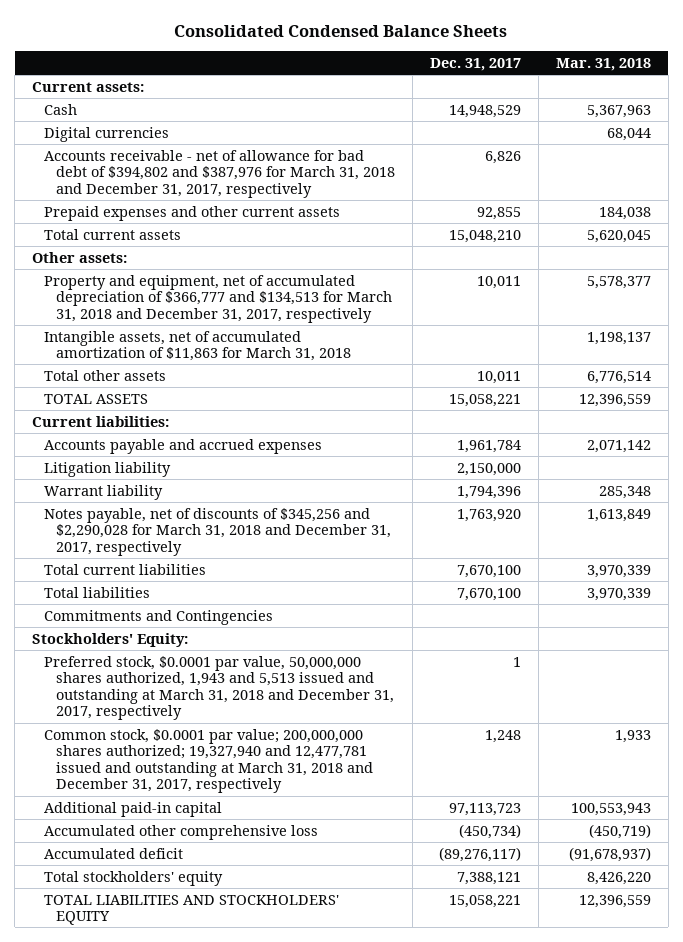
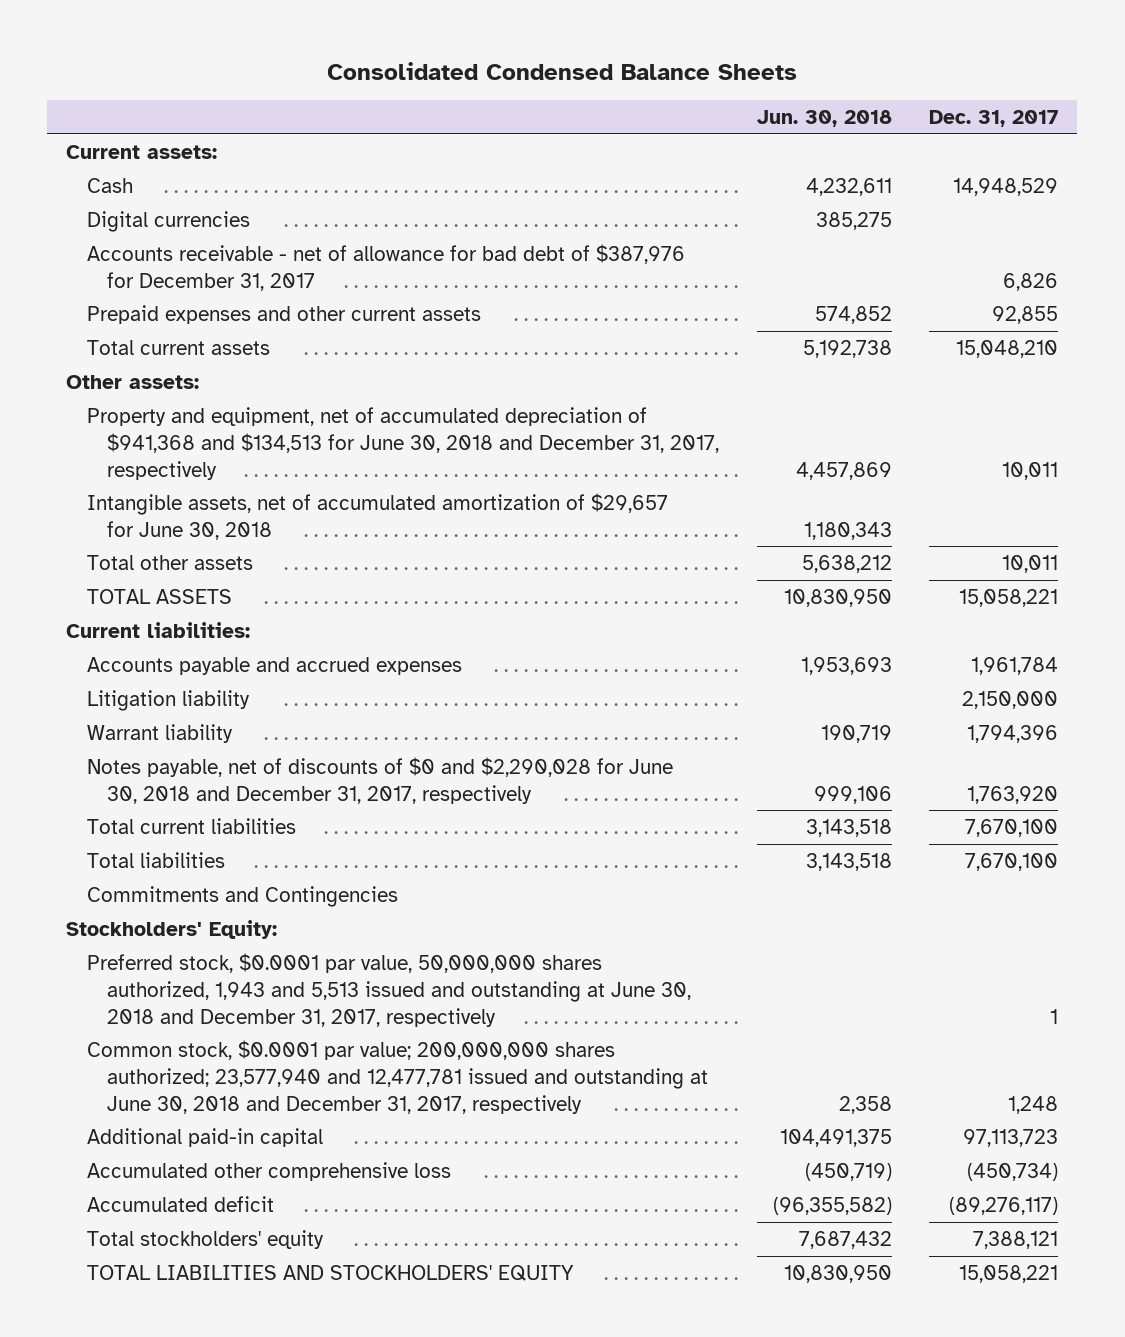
[555,57,651,71] Mar. 31, 2018 -> none
none -> [756,110,892,128] Jun. 30, 2018
[44,149,395,198] Accounts receivable - net of allowance for bad debt of $394,802 and $387,976 for March 31, 2018 and December 31, 2017, respectively -> [86,243,685,291] Accounts receivable - net of allowance for bad debt of $387,976 for December 31, 2017
[44,274,392,323] Property and equipment, net of accumulated depreciation of $366,777 and $134,513 for March 31, 2018 and December 31, 2017, respectively -> [86,406,720,480] Property and equipment, net of accumulated depreciation of $941,368 and $134,513 for June 30, 2018 and December 31, 2017, respectively
[44,330,351,362] Intangible assets, net of accumulated amortization of $11,863 for March 31, 2018 -> [86,492,668,540] Intangible assets, net of accumulated amortization of $29,657 for June 30, 2018
[44,507,391,556] Notes payable, net of discounts of $345,256 and $2,290,028 for March 31, 2018 and December 31, 2017, respectively -> [86,756,673,804] Notes payable, net of discounts of $0 and $2,290,028 for June 30, 2018 and December 31, 2017, respectively
[44,655,394,721] Preferred stock, $0.0001 par value, 50,000,000 shares authorized, 1,943 and 5,513 issued and outstanding at March 31, 2018 and December 31, 2017, respectively -> [86,952,692,1027] Preferred stock, $0.0001 par value, 50,000,000 shares authorized, 1,943 and 5,513 issued and outstanding at June 30, 2018 and December 31, 2017, respectively
[44,728,373,794] Common stock, $0.0001 par value; 200,000,000 shares authorized; 19,327,940 and 12,477,781 issued and outstanding at March 31, 2018 and December 31, 2017, respectively -> [86,1039,709,1114] Common stock, $0.0001 par value; 200,000,000 shares authorized; 23,577,940 and 12,477,781 issued and outstanding at June 30, 2018 and December 31, 2017, respectively

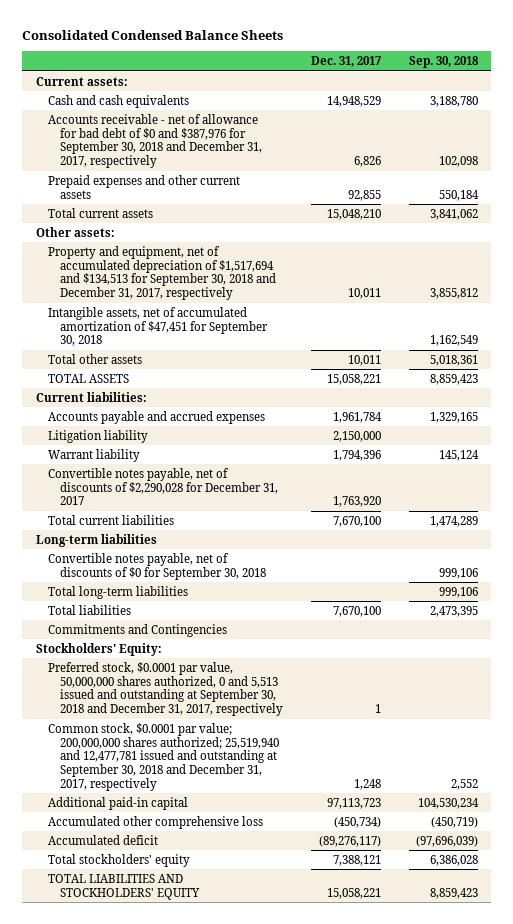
[756,110,892,128] Jun. 30, 2018 -> none
none -> [408,56,479,69] Sep. 30, 2018
[86,210,250,232] Digital currencies -> none
[86,177,133,193] Cash -> [48,94,190,108] Cash and cash equivalents
[86,243,685,291] Accounts receivable - net of allowance for bad debt of $387,976 for December 31, 2017 -> [48,113,263,168] Accounts receivable - net of allowance for bad debt of $0 and $387,976 for September 30, 2018 and December 31, 2017, respectively
[86,406,720,480] Property and equipment, net of accumulated depreciation of $941,368 and $134,513 for June 30, 2018 and December 31, 2017, respectively -> [48,245,277,300] Property and equipment, net of accumulated depreciation of $1,517,694 and $134,513 for September 30, 2018 and December 31, 2017, respectively
[86,492,668,540] Intangible assets, net of accumulated amortization of $29,657 for June 30, 2018 -> [48,306,269,347] Intangible assets, net of accumulated amortization of $47,451 for September 30, 2018
[86,756,673,804] Notes payable, net of discounts of $0 and $2,290,028 for June 30, 2018 and December 31, 2017, respectively -> [48,467,279,506] Convertible notes payable, net of discounts of $2,290,028 for December 31, 2017
none -> [35,533,157,547] Long-term liabilities
none -> [48,552,267,580] Convertible notes payable, net of discounts of $0 for September 30, 2018
none -> [48,585,189,599] Total long-term liabilities
[86,952,692,1027] Preferred stock, $0.0001 par value, 50,000,000 shares authorized, 1,943 and 5,513 issued and outstanding at June 30, 2018 and December 31, 2017, respectively -> [48,661,284,716] Preferred stock, $0.0001 par value, 50,000,000 shares authorized, 0 and 5,513 issued and outstanding at September 30, 2018 and December 31, 2017, respectively
[86,1039,709,1114] Common stock, $0.0001 par value; 200,000,000 shares authorized; 23,577,940 and 12,477,781 issued and outstanding at June 30, 2018 and December 31, 2017, respectively -> [48,722,280,791] Common stock, $0.0001 par value; 200,000,000 shares authorized; 25,519,940 and 12,477,781 issued and outstanding at September 30, 2018 and December 31, 2017, respectively

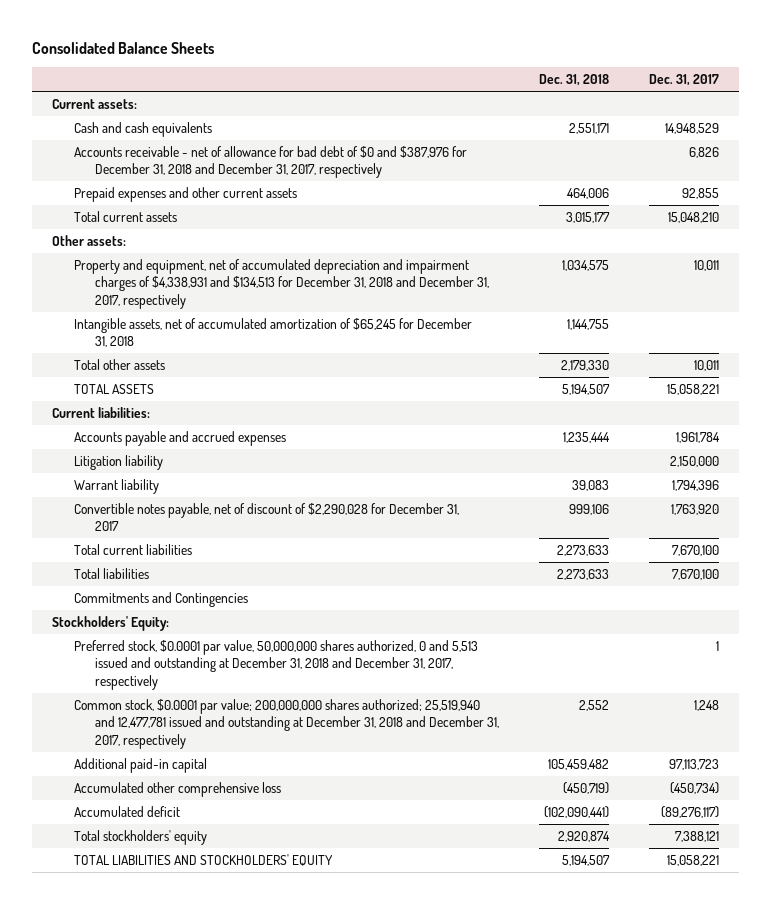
[22,29,284,40] Consolidated Condensed Balance Sheets -> [32,41,215,54] Consolidated Balance Sheets
[408,56,479,69] Sep. 30, 2018 -> none
none -> [539,74,610,87] Dec. 31, 2018
[48,113,263,168] Accounts receivable - net of allowance for bad debt of $0 and $387,976 for September 30, 2018 and December 31, 2017, respectively -> [73,145,467,179] Accounts receivable - net of allowance for bad debt of $0 and $387,976 for December 31, 2018 and December 31, 2017, respectively
[48,245,277,300] Property and equipment, net of accumulated depreciation of $1,517,694 and $134,513 for September 30, 2018 and December 31, 2017, respectively -> [73,258,490,309] Property and equipment, net of accumulated depreciation and impairment charges of $4,338,931 and $134,513 for December 31, 2018 and December 31, 2017, respectively
[48,306,269,347] Intangible assets, net of accumulated amortization of $47,451 for September 30, 2018 -> [73,317,472,348] Intangible assets, net of accumulated amortization of $65,245 for December 31, 2018
[48,467,279,506] Convertible notes payable, net of discounts of $2,290,028 for December 31, 2017 -> [73,502,459,532] Convertible notes payable, net of discount of $2,290,028 for December 31, 2017
[35,533,157,547] Long-term liabilities -> none
[48,552,267,580] Convertible notes payable, net of discounts of $0 for September 30, 2018 -> none
[48,585,189,599] Total long-term liabilities -> none
[48,661,284,716] Preferred stock, $0.0001 par value, 50,000,000 shares authorized, 0 and 5,513 issued and outstanding at September 30, 2018 and December 31, 2017, respectively -> [73,639,478,690] Preferred stock, $0.0001 par value, 50,000,000 shares authorized, 0 and 5,513 issued and outstanding at December 31, 2018 and December 31, 2017, respectively
[48,722,280,791] Common stock, $0.0001 par value; 200,000,000 shares authorized; 25,519,940 and 12,477,781 issued and outstanding at September 30, 2018 and December 31, 2017, respectively -> [73,698,500,749] Common stock, $0.0001 par value; 200,000,000 shares authorized; 25,519,940 and 12,477,781 issued and outstanding at December 31, 2018 and December 31, 2017, respectively

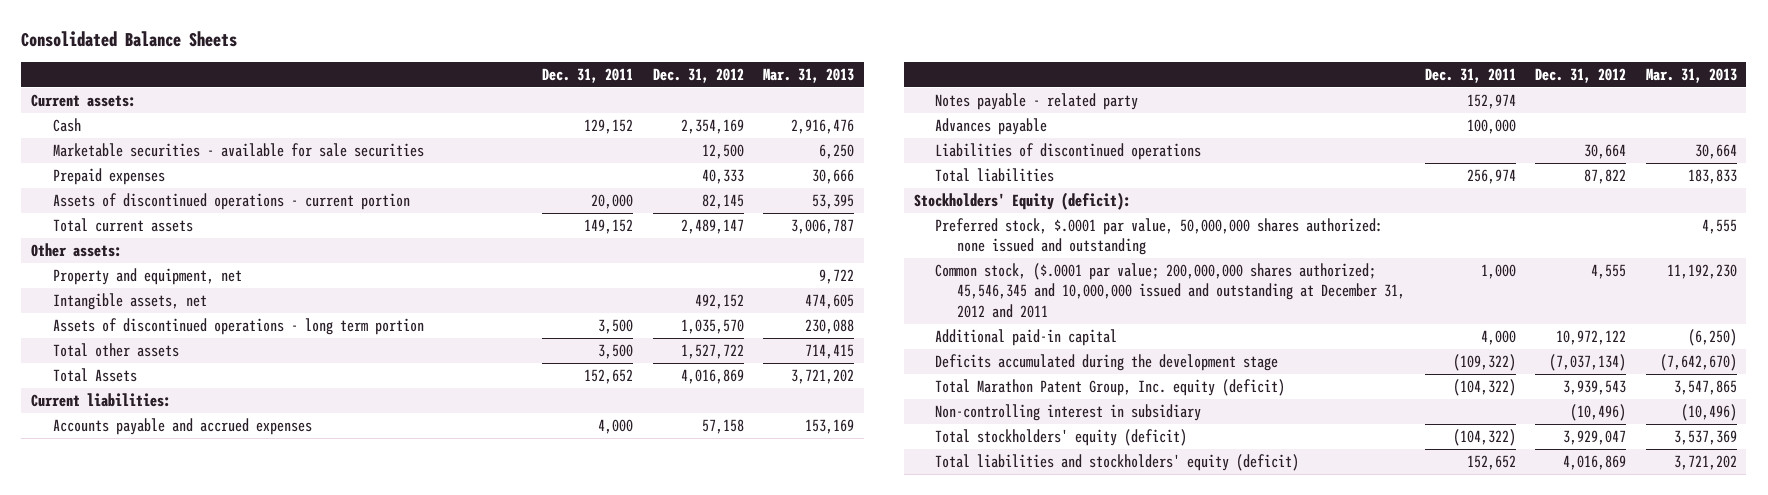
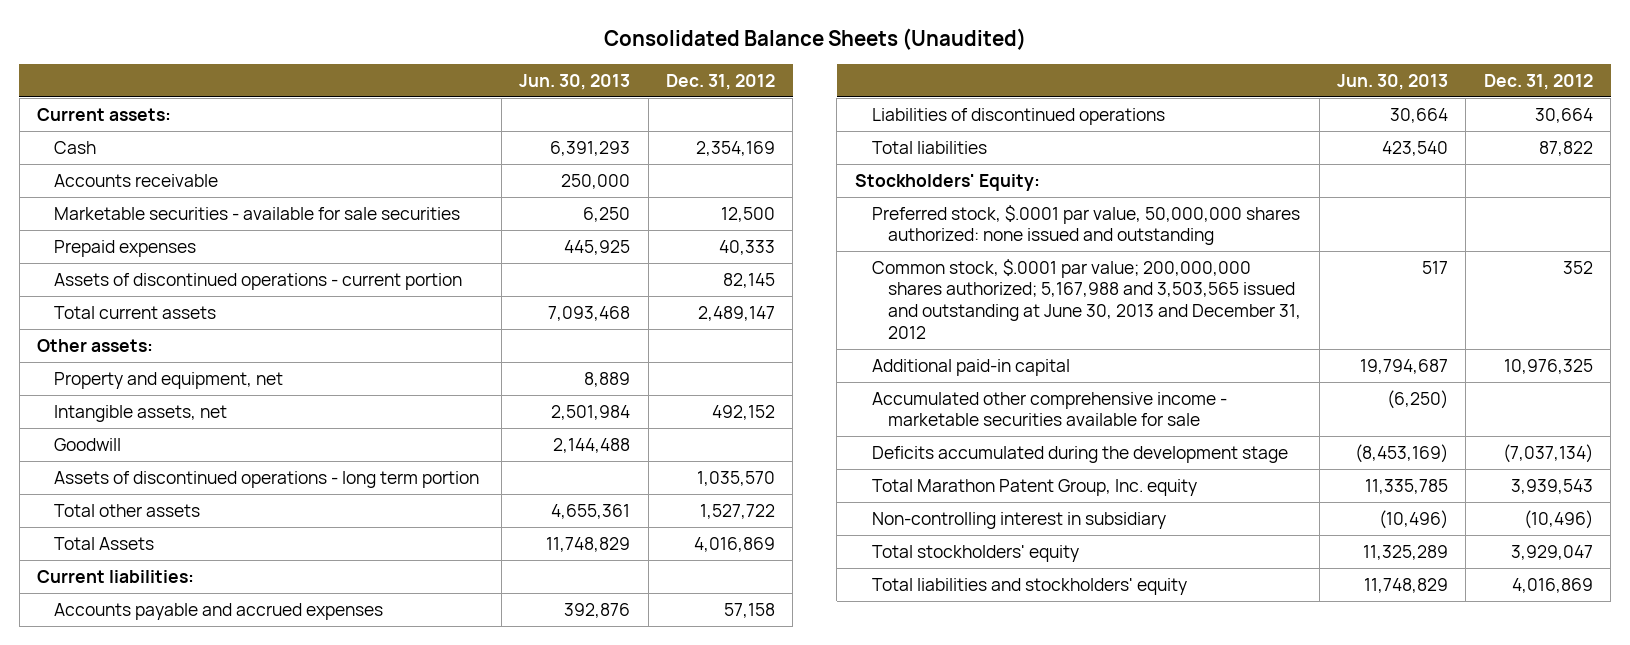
[21,31,238,48] Consolidated Balance Sheets -> [603,28,1026,51] Consolidated Balance Sheets (Unaudited)
[542,68,634,84] Dec. 31, 2011 -> none
[763,68,855,84] Mar. 31, 2013 -> none
none -> [519,73,631,90] Jun. 30, 2013
none -> [53,173,218,187] Accounts receivable
none -> [53,437,121,451] Goodwill
[935,92,1139,110] Notes payable - related party -> none
[935,117,1048,135] Advances payable -> none
[913,191,1131,210] Stockholders' Equity (deficit): -> [854,173,1040,191] Stockholders' Equity:
[935,262,1406,319] Common stock, ($.0001 par value; 200,000,000 shares authorized; 45,546,345 and 10,000,000 issued and outstanding at December 31, 2012 and 2011 -> [871,258,1302,340] Common stock, $.0001 par value; 200,000,000 shares authorized; 5,167,988 and 3,503,565 issued and outstanding at June 30, 2013 and December 31, 2012
[1591,263,1627,279] 4,555 -> [1562,260,1593,274] 352
[1556,329,1627,345] 10,972,122 -> [1503,358,1593,374] 10,976,325
none -> [871,391,1227,427] Accumulated other comprehensive income - marketable securities available for sale
[935,378,1286,396] Total Marathon Patent Group, Inc. equity (deficit) -> [871,478,1197,496] Total Marathon Patent Group, Inc. equity
[935,428,1188,446] Total stockholders' equity (deficit) -> [871,544,1079,562] Total stockholders' equity
[935,453,1300,471] Total liabilities and stockholders' equity (deficit) -> [871,577,1187,595] Total liabilities and stockholders' equity

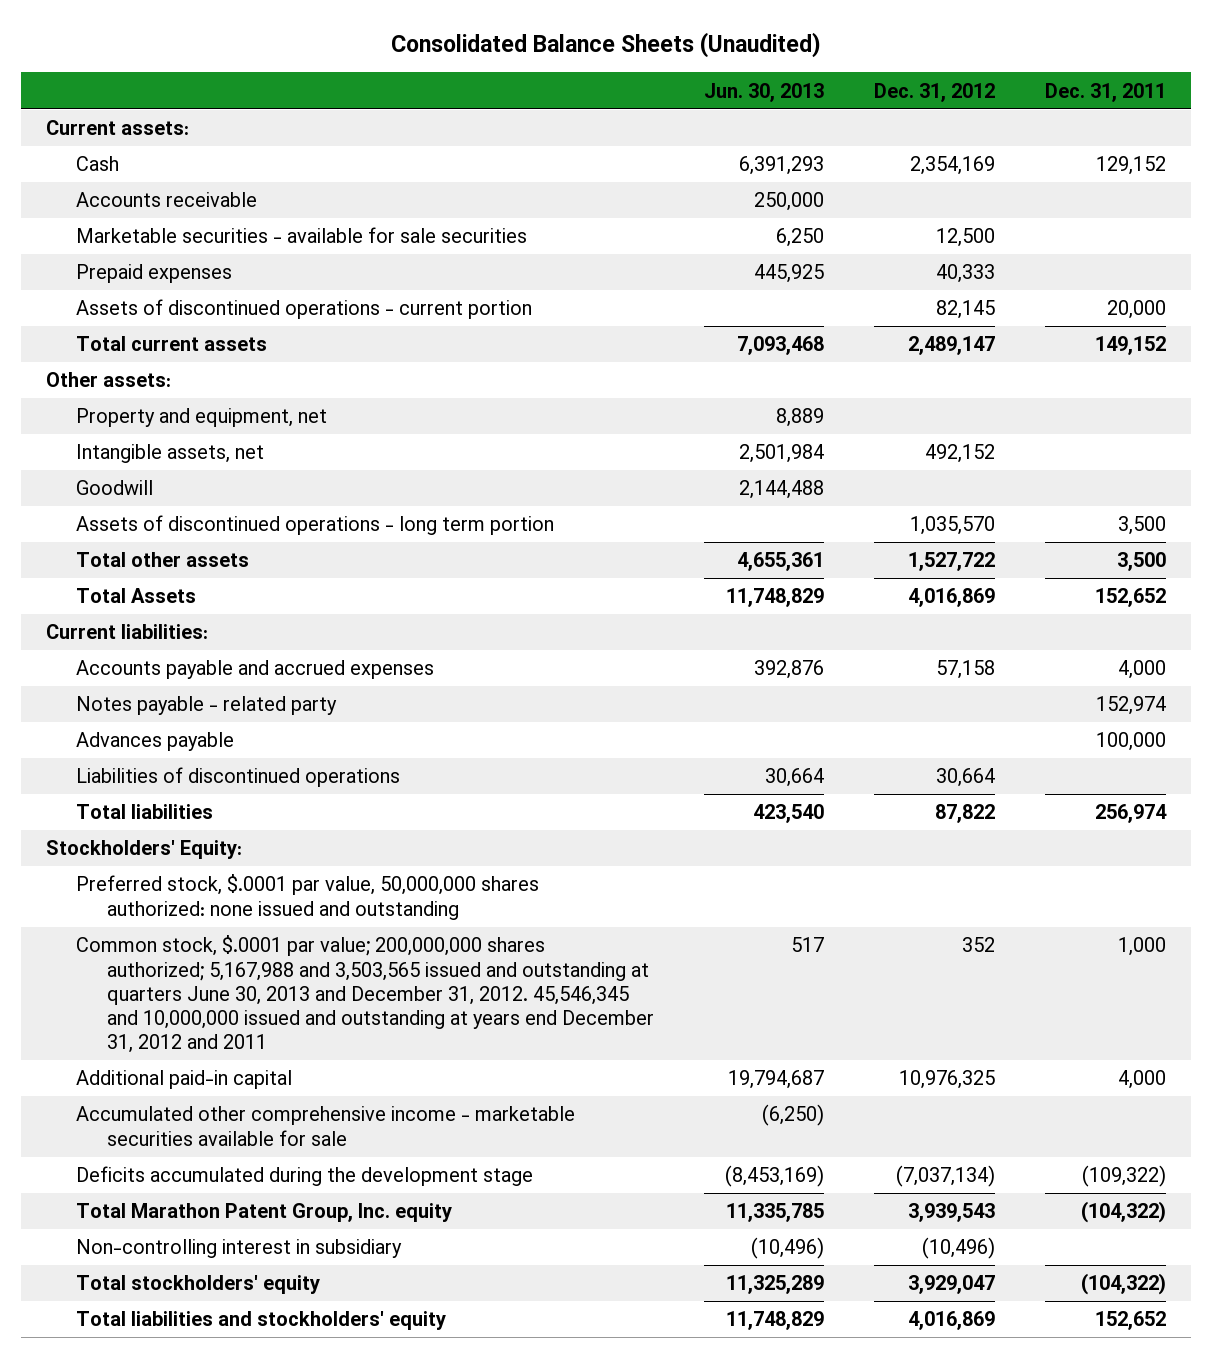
none -> [1044,82,1166,102] Dec. 31, 2011
none -> [76,696,338,716] Notes payable - related party
none -> [76,732,235,752] Advances payable
[871,258,1302,340] Common stock, $.0001 par value; 200,000,000 shares authorized; 5,167,988 and 3,503,565 issued and outstanding at June 30, 2013 and December 31, 2012 -> [76,935,654,1054] Common stock, $.0001 par value; 200,000,000 shares authorized; 5,167,988 and 3,503,565 issued and outstanding at quarters June 30, 2013 and December 31, 2012. 45,546,345 and 10,000,000 issued and outstanding at years end December 31, 2012 and 2011

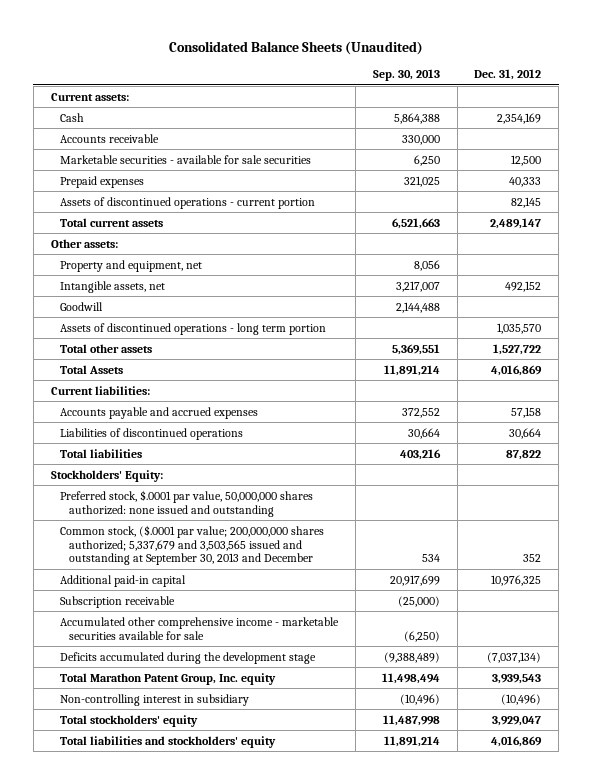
[703,82,824,102] Jun. 30, 2013 -> none
[1044,82,1166,102] Dec. 31, 2011 -> none
none -> [372,69,440,82] Sep. 30, 2013
[76,696,338,716] Notes payable - related party -> none
[76,732,235,752] Advances payable -> none
[76,935,654,1054] Common stock, $.0001 par value; 200,000,000 shares authorized; 5,167,988 and 3,503,565 issued and outstanding at quarters June 30, 2013 and December 31, 2012. 45,546,345 and 10,000,000 issued and outstanding at years end December 31, 2012 and 2011 -> [59,524,324,566] Common stock, ($.0001 par value; 200,000,000 shares authorized; 5,337,679 and 3,503,565 issued and outstanding at September 30, 2013 and December
none -> [59,595,175,608] Subscription receivable

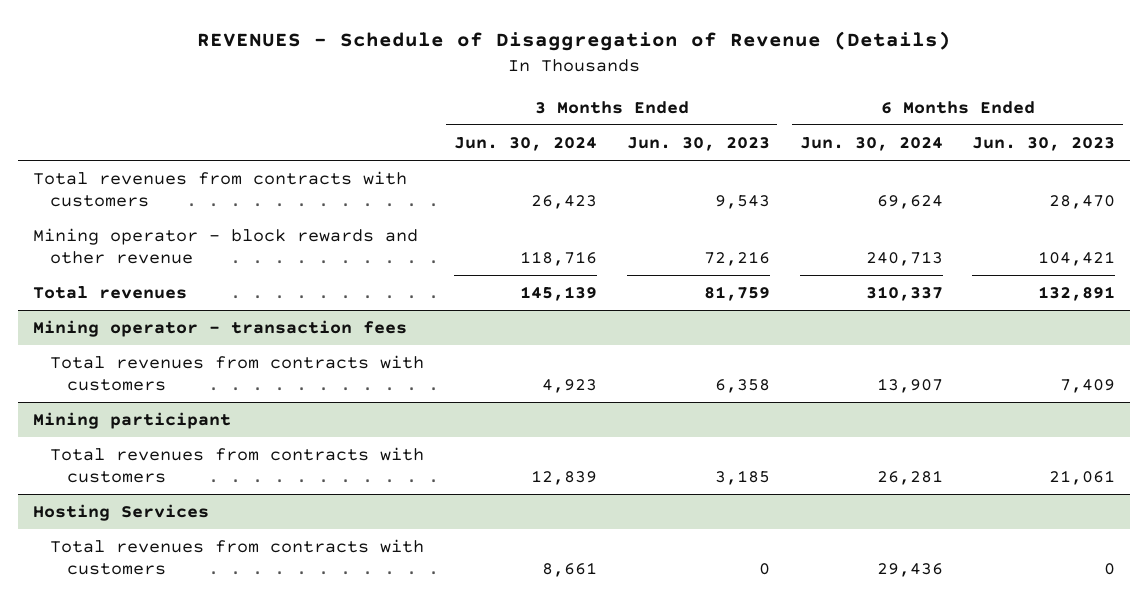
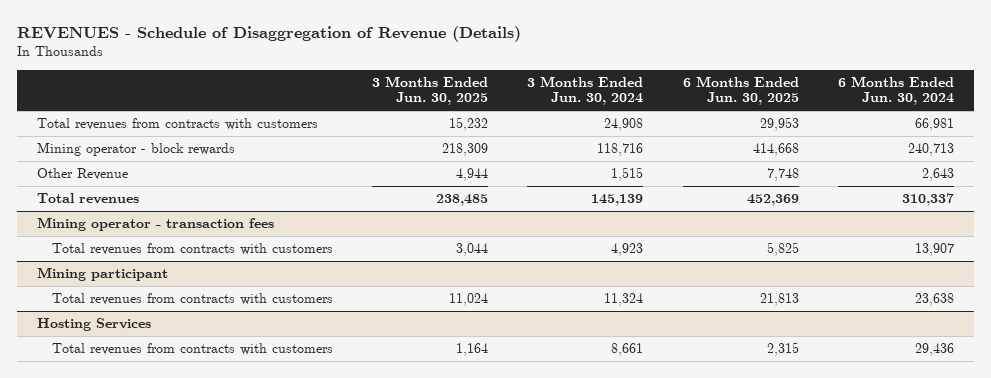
[626,136,770,151] Jun. 30, 2023 -> none
[972,136,1116,151] Jun. 30, 2023 -> none
none -> [372,75,489,106] 3 Months Ended Jun. 30, 2025
none -> [682,75,799,106] 6 Months Ended Jun. 30, 2025
[530,195,597,210] 26,423 -> [604,118,644,132] 24,908
[876,195,943,210] 69,624 -> [914,118,954,132] 66,981
[32,228,418,265] Mining operator - block rewards and other revenue -> [37,142,236,157] Mining operator - block rewards
none -> [37,168,129,181] Other Revenue
[530,470,597,486] 12,839 -> [604,293,644,307] 11,324
[876,470,943,486] 26,281 -> [914,293,954,307] 23,638

